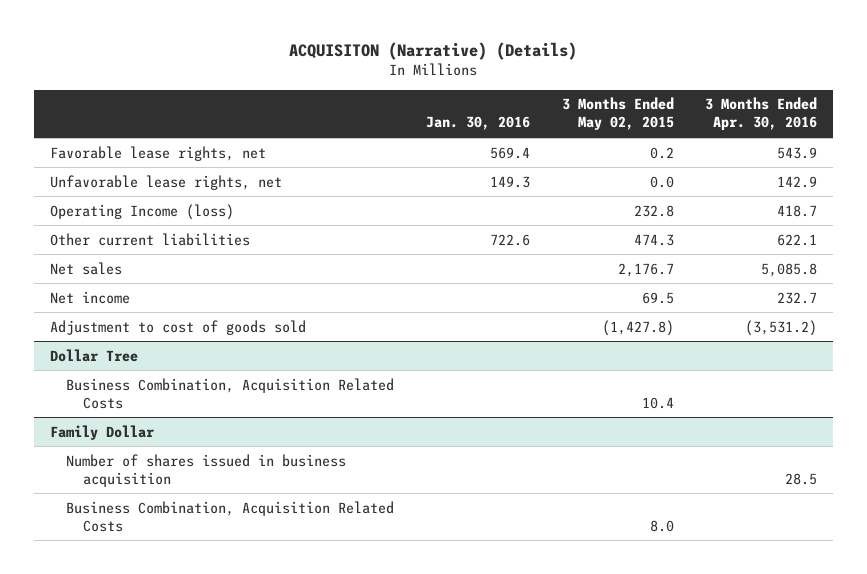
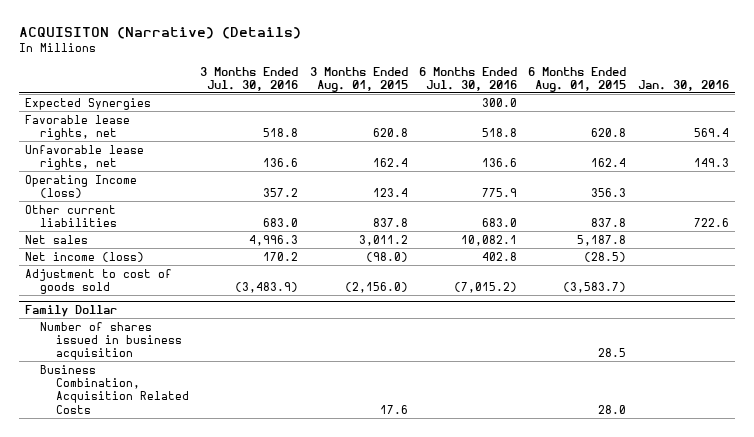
[561,97,674,131] 3 Months Ended May 02, 2015 -> none
[705,97,818,131] 3 Months Ended Apr. 30, 2016 -> none
none -> [200,66,299,91] 3 Months Ended Jul. 30, 2016
none -> [309,66,408,92] 3 Months Ended Aug. 01, 2015
none -> [418,66,517,91] 6 Months Ended Jul. 30, 2016
none -> [528,66,627,92] 6 Months Ended Aug. 01, 2015
none -> [24,97,151,110] Expected Synergies
[49,290,130,304] Net income -> [24,251,144,262] Net income (loss)
[49,348,138,362] Dollar Tree -> none
[66,377,395,409] Business Combination, Acquisition Related Costs -> none

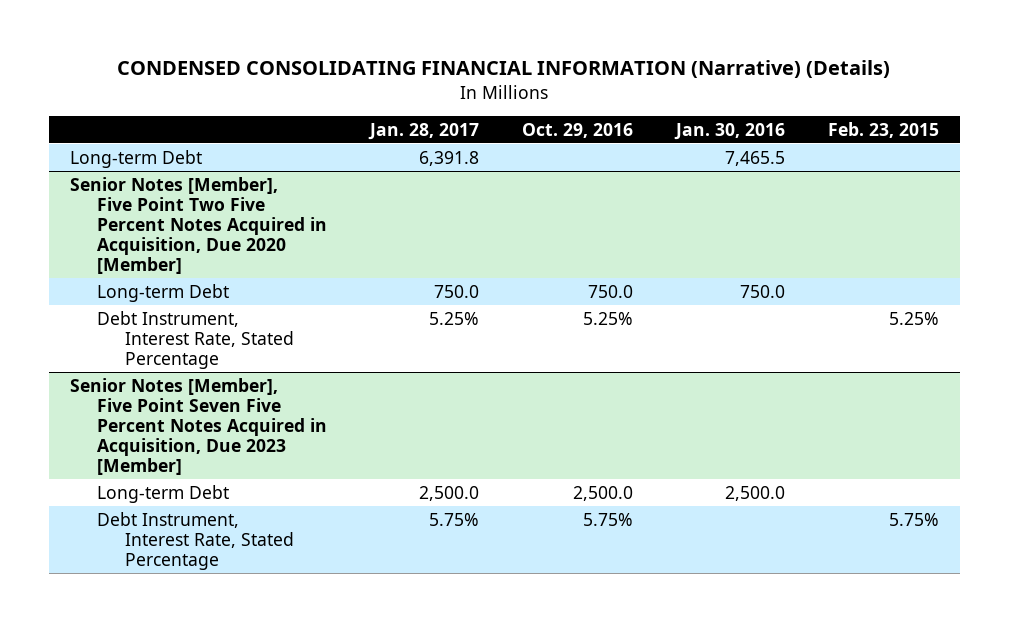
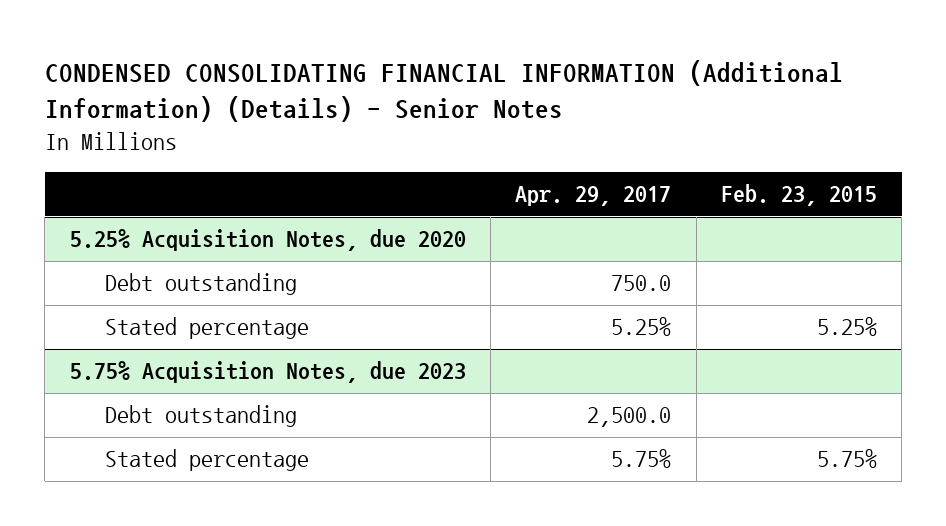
[117,60,891,79] CONDENSED CONSOLIDATING FINANCIAL INFORMATION (Narrative) (Details) -> [44,60,843,123] CONDENSED CONSOLIDATING FINANCIAL INFORMATION (Additional Information) (Details) - Senior Notes
[368,122,480,140] Jan. 28, 2017 -> none
[522,122,634,138] Oct. 29, 2016 -> none
[673,122,785,140] Jan. 30, 2016 -> none
none -> [515,186,672,207] Apr. 29, 2017
[70,149,203,168] Long-term Debt -> none
[70,176,328,274] Senior Notes [Member], Five Point Two Five Percent Notes Acquired in Acquisition, Due 2020 [Member] -> none
[97,283,230,302] Long-term Debt -> none
[97,310,294,369] Debt Instrument, Interest Rate, Stated Percentage -> none
[70,377,328,475] Senior Notes [Member], Five Point Seven Five Percent Notes Acquired in Acquisition, Due 2023 [Member] -> none
[97,484,230,503] Long-term Debt -> none
[97,511,294,570] Debt Instrument, Interest Rate, Stated Percentage -> none
none -> [69,229,466,252] 5.25% Acquisition Notes, due 2020
none -> [105,273,298,296] Debt outstanding
none -> [105,317,310,340] Stated percentage
none -> [69,361,466,384] 5.75% Acquisition Notes, due 2023
none -> [105,405,298,428] Debt outstanding
none -> [105,449,310,472] Stated percentage

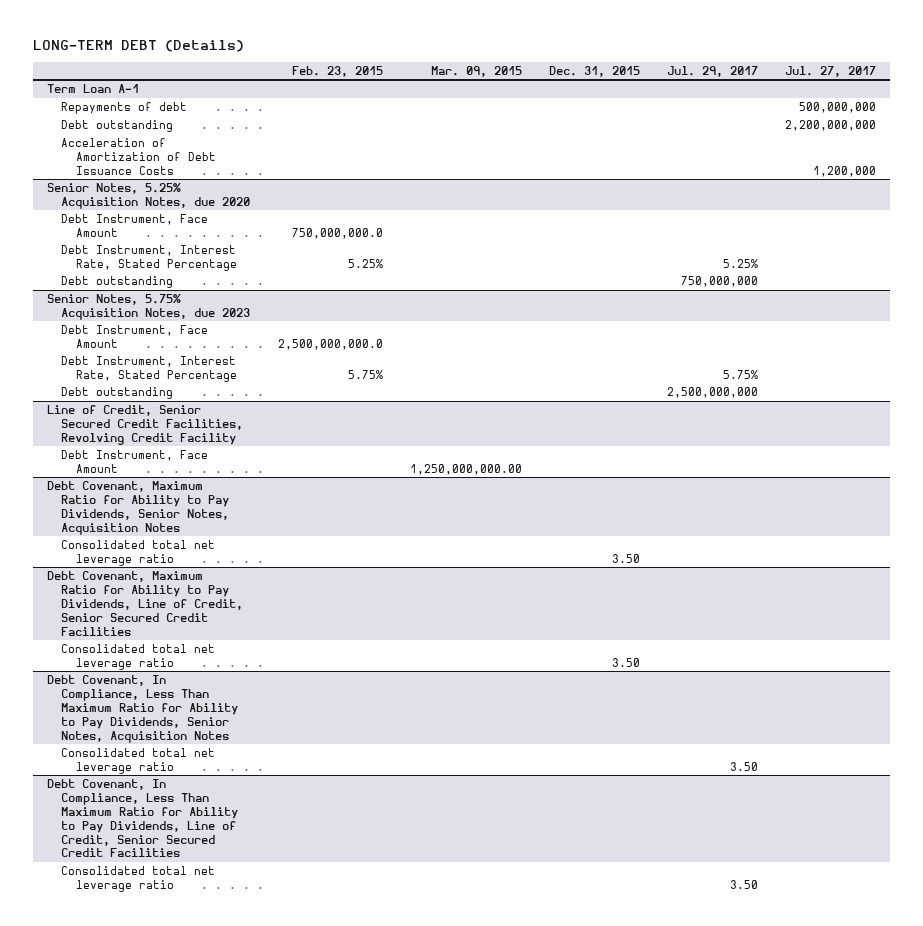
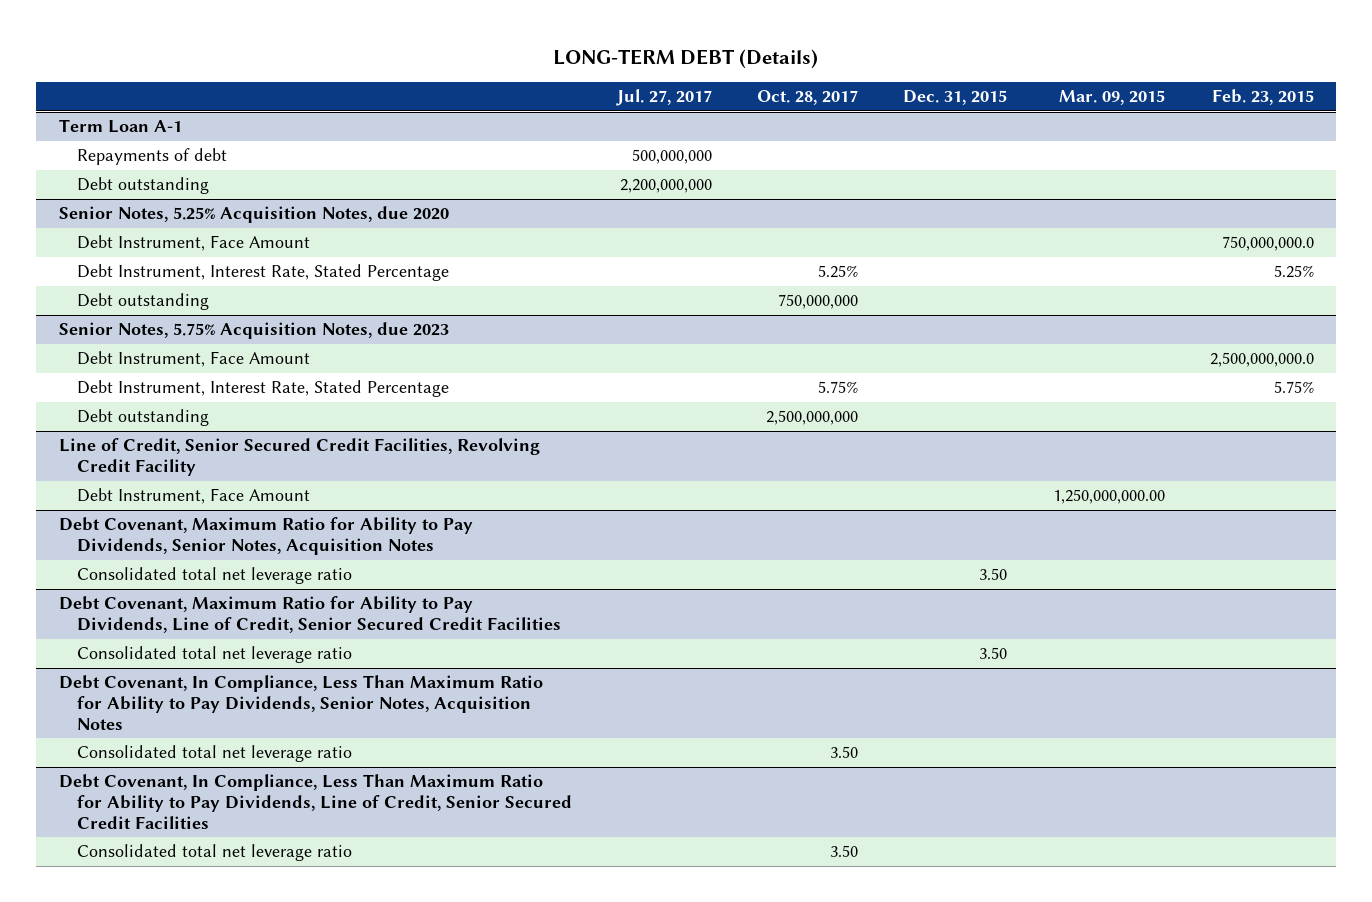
[667,65,759,77] Jul. 29, 2017 -> none
none -> [757,89,859,105] Oct. 28, 2017
[61,138,217,175] Acceleration of Amortization of Debt Issuance Costs -> none

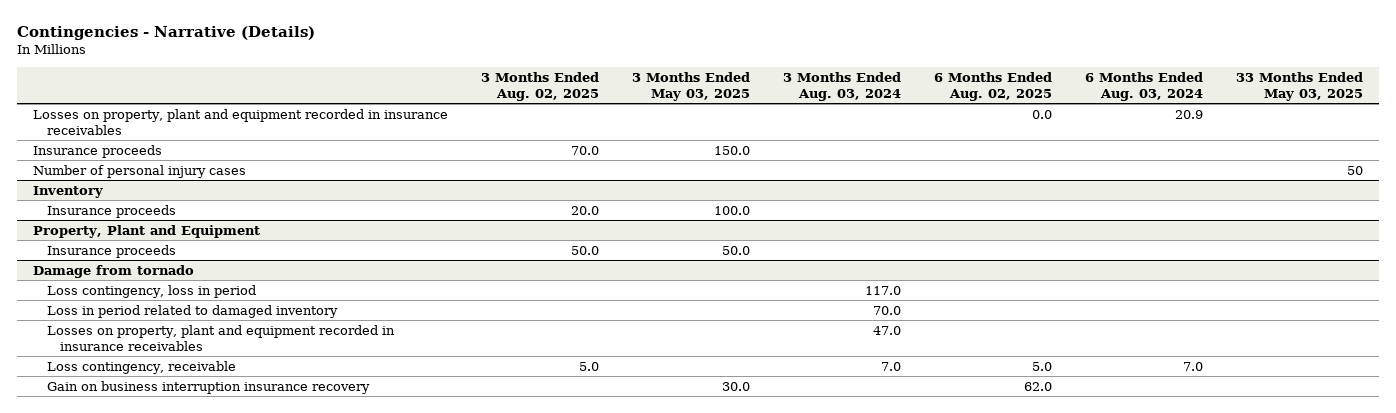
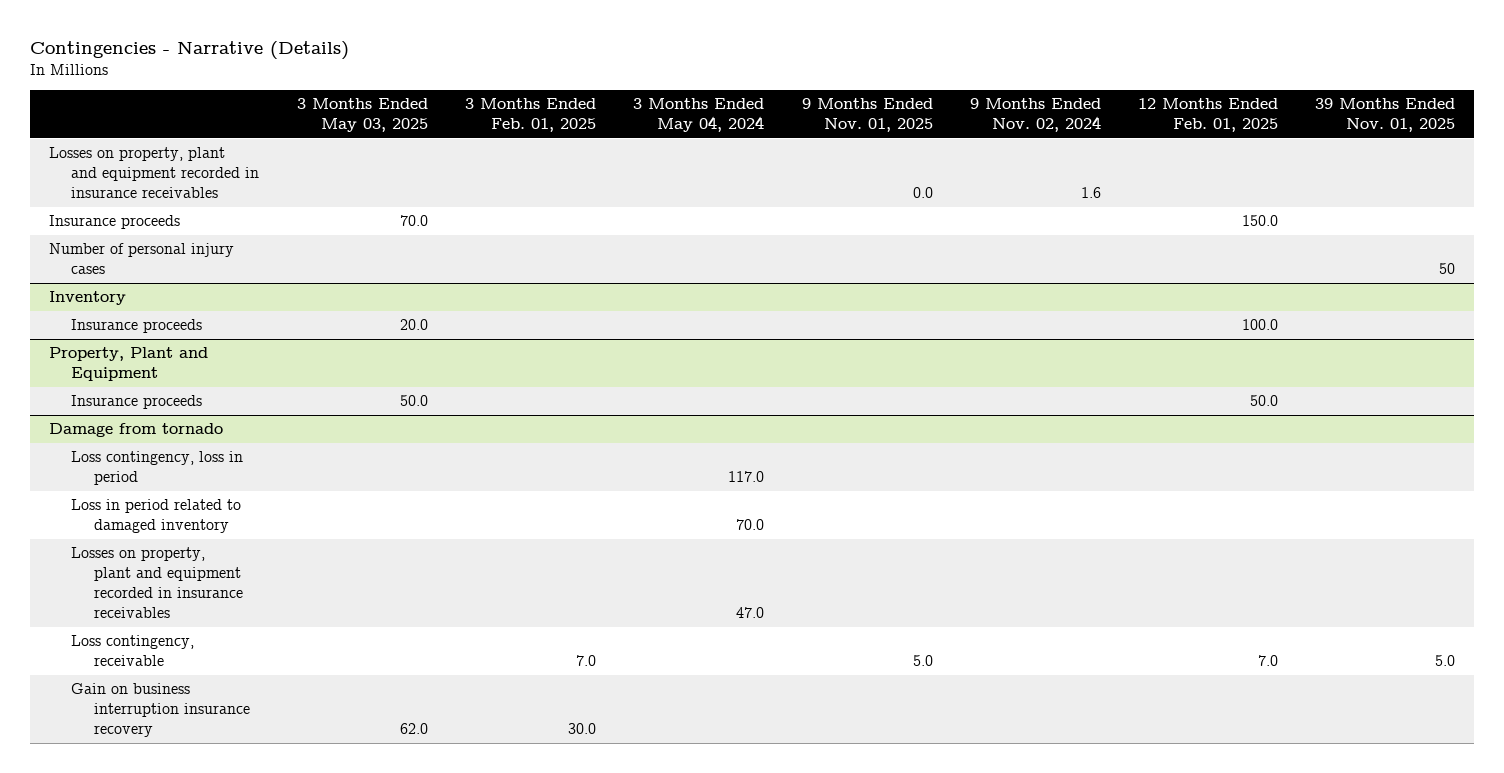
[481,71,600,101] 3 Months Ended Aug. 02, 2025 -> none
[782,71,901,101] 3 Months Ended Aug. 03, 2024 -> none
[933,71,1052,101] 6 Months Ended Aug. 02, 2025 -> none
[1084,71,1203,101] 6 Months Ended Aug. 03, 2024 -> none
[1235,71,1363,101] 33 Months Ended May 03, 2025 -> none
none -> [465,98,597,133] 3 Months Ended Feb. 01, 2025
none -> [633,98,765,133] 3 Months Ended May 04, 2024
none -> [801,98,933,133] 9 Months Ended Nov. 01, 2025
none -> [969,98,1101,133] 9 Months Ended Nov. 02, 2024
none -> [1138,98,1279,133] 12 Months Ended Feb. 01, 2025
none -> [1315,98,1456,133] 39 Months Ended Nov. 01, 2025
[714,145,751,155] 150.0 -> [399,215,428,227] 70.0
[714,205,751,215] 100.0 -> [399,319,428,331] 20.0
[722,381,751,391] 30.0 -> [399,723,428,735] 62.0

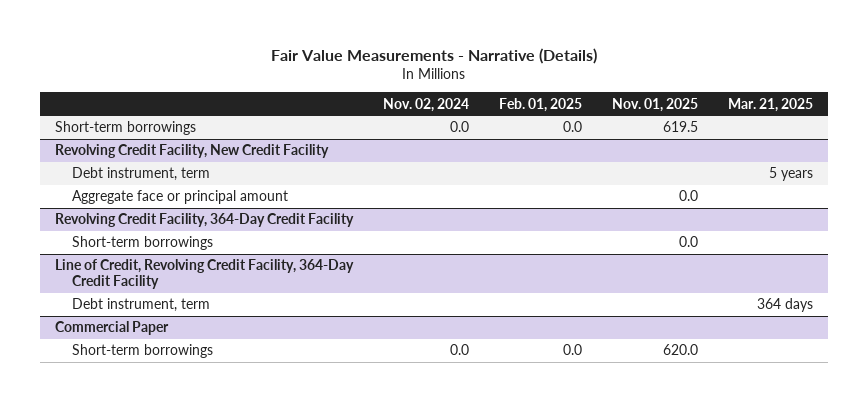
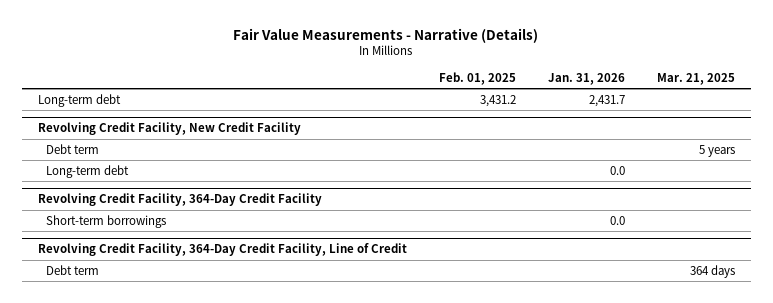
[383,97,470,112] Nov. 02, 2024 -> none
[612,97,699,112] Nov. 01, 2025 -> none
none -> [547,72,625,85] Jan. 31, 2026
[55,121,197,136] Short-term borrowings -> none
none -> [37,93,121,107] Long-term debt
[72,167,211,182] Debt instrument, term -> [46,143,100,154] Debt term
[72,190,289,205] Aggregate face or principal amount -> [46,164,130,178] Long-term debt
[55,321,170,336] Commercial Paper -> none
[72,344,214,359] Short-term borrowings -> none
[55,259,355,290] Line of Credit, Revolving Credit Facility, 364-Day Credit Facility -> [37,243,407,257] Revolving Credit Facility, 364-Day Credit Facility, Line of Credit
[72,298,211,313] Debt instrument, term -> [46,264,100,275] Debt term

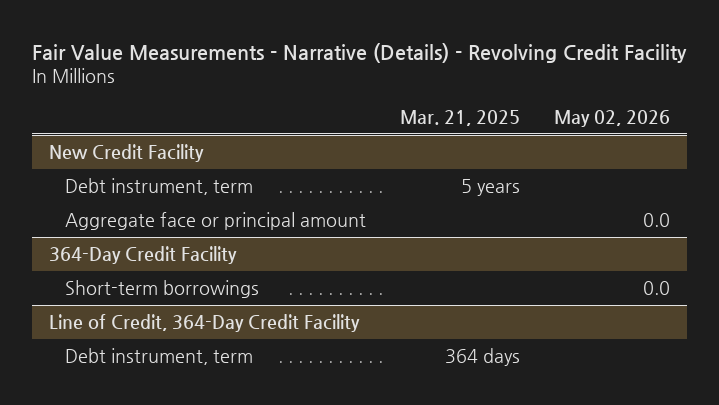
[233,27,539,43] Fair Value Measurements - Narrative (Details) -> [31,42,687,63] Fair Value Measurements - Narrative (Details) - Revolving Credit Facility
[438,71,516,85] Feb. 01, 2025 -> none
[547,72,625,85] Jan. 31, 2026 -> none
none -> [554,109,671,127] May 02, 2026
[37,93,121,107] Long-term debt -> none
[37,122,301,136] Revolving Credit Facility, New Credit Facility -> [48,144,204,163] New Credit Facility
[46,143,100,154] Debt term -> [65,178,254,196] Debt instrument, term
[46,164,130,178] Long-term debt -> [65,212,367,231] Aggregate face or principal amount
[37,193,322,207] Revolving Credit Facility, 364-Day Credit Facility -> [48,246,237,265] 364-Day Credit Facility
[37,243,407,257] Revolving Credit Facility, 364-Day Credit Facility, Line of Credit -> [48,314,360,333] Line of Credit, 364-Day Credit Facility
[46,264,100,275] Debt term -> [65,348,254,366] Debt instrument, term

